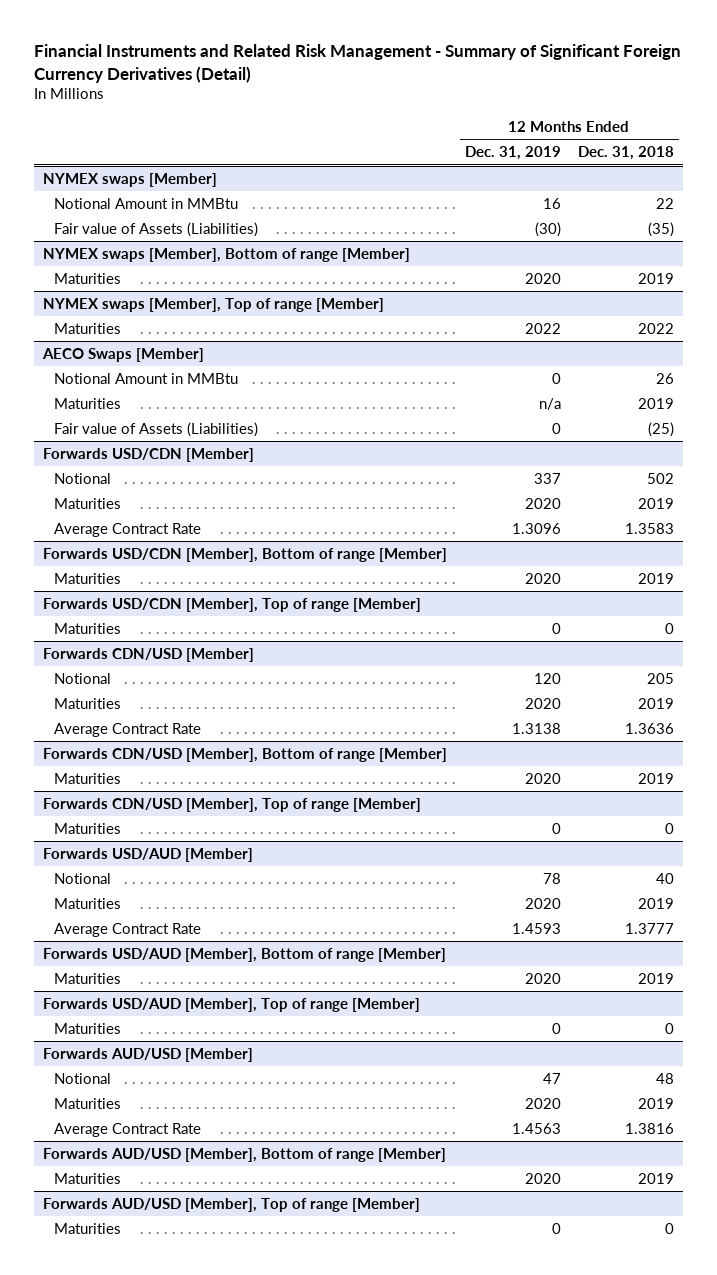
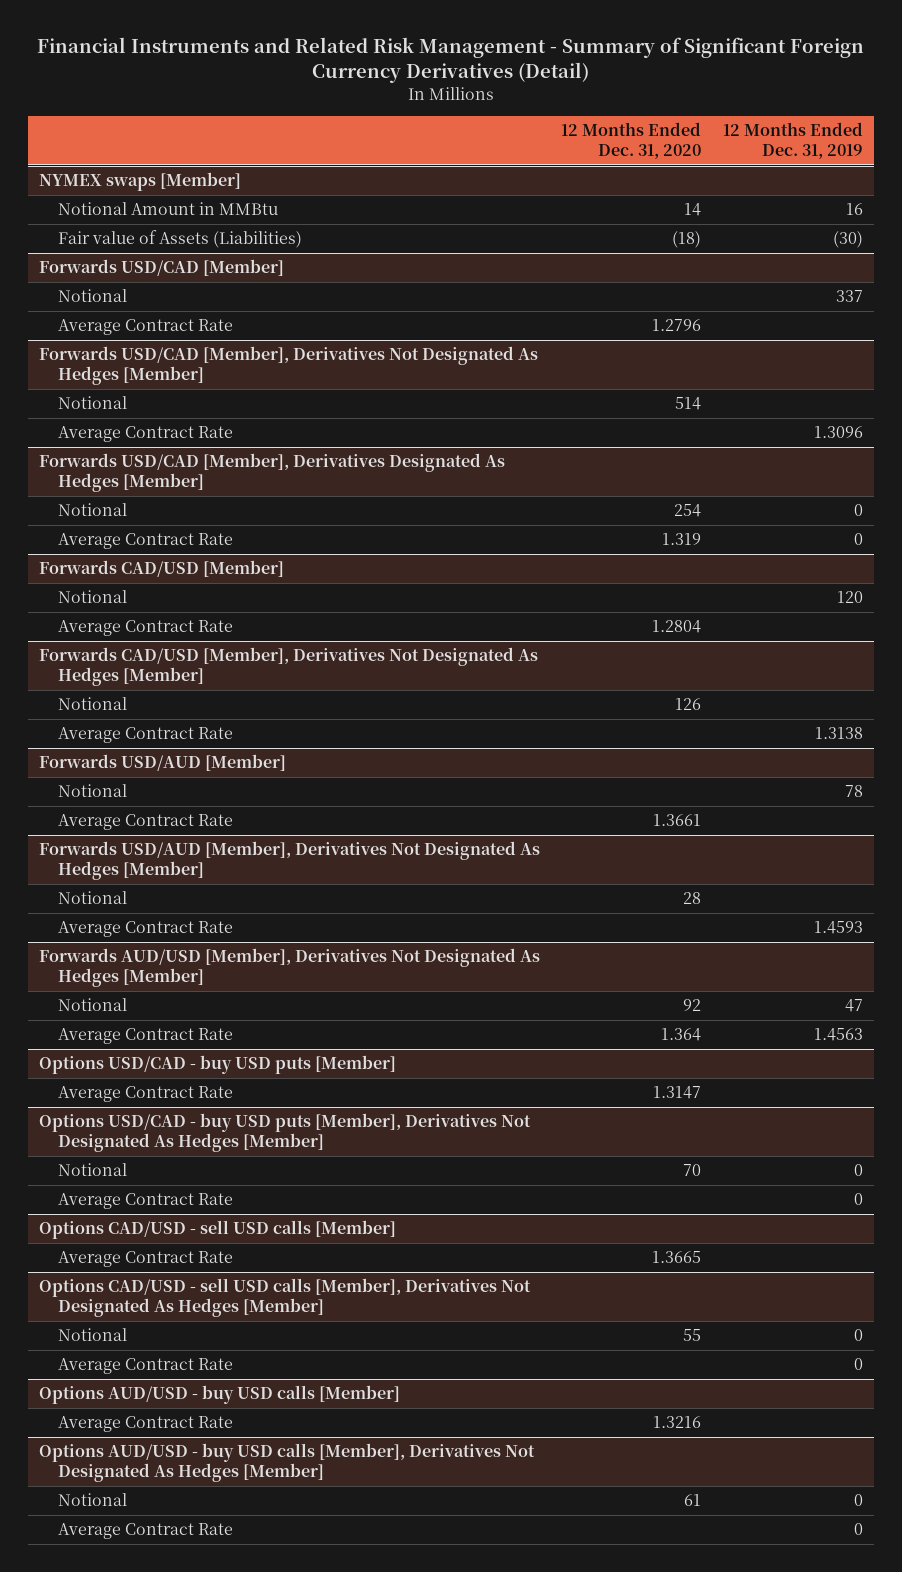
[578,146,675,161] Dec. 31, 2018 -> none
none -> [561,122,702,160] 12 Months Ended Dec. 31, 2020
[42,247,410,262] NYMEX swaps [Member], Bottom of range [Member] -> none
[53,272,121,284] Maturities -> none
[42,297,384,312] NYMEX swaps [Member], Top of range [Member] -> none
[53,322,121,334] Maturities -> none
[41,347,204,362] AECO Swaps [Member] -> none
[53,372,238,384] Notional Amount in MMBtu -> none
[53,397,121,409] Maturities -> none
[53,421,258,437] Fair value of Assets (Liabilities) -> none
[42,447,254,462] Forwards USD/CDN [Member] -> [38,259,284,277] Forwards USD/CAD [Member]
[53,497,121,509] Maturities -> none
none -> [57,319,233,336] Average Contract Rate
none -> [38,346,538,386] Forwards USD/CAD [Member], Derivatives Not Designated As Hedges [Member]
none -> [57,396,127,410] Notional
[42,547,447,562] Forwards USD/CDN [Member], Bottom of range [Member] -> none
[53,572,121,584] Maturities -> none
[42,597,421,612] Forwards USD/CDN [Member], Top of range [Member] -> none
[53,622,121,634] Maturities -> none
none -> [38,453,505,493] Forwards USD/CAD [Member], Derivatives Designated As Hedges [Member]
none -> [57,503,127,517] Notional
none -> [57,533,233,550] Average Contract Rate
[42,647,254,662] Forwards CDN/USD [Member] -> [38,560,284,578] Forwards CAD/USD [Member]
[53,697,121,709] Maturities -> none
none -> [57,620,233,637] Average Contract Rate
none -> [38,647,538,687] Forwards CAD/USD [Member], Derivatives Not Designated As Hedges [Member]
none -> [57,697,127,711] Notional
[42,747,447,762] Forwards CDN/USD [Member], Bottom of range [Member] -> none
[53,772,121,784] Maturities -> none
[42,797,421,812] Forwards CDN/USD [Member], Top of range [Member] -> none
[53,822,121,834] Maturities -> none
[53,897,121,909] Maturities -> none
none -> [57,814,233,831] Average Contract Rate
none -> [38,841,540,881] Forwards USD/AUD [Member], Derivatives Not Designated As Hedges [Member]
none -> [57,891,127,905] Notional
[42,947,446,962] Forwards USD/AUD [Member], Bottom of range [Member] -> none
[53,972,121,984] Maturities -> none
[42,997,420,1012] Forwards USD/AUD [Member], Top of range [Member] -> none
[53,1022,121,1034] Maturities -> none
[42,1047,253,1062] Forwards AUD/USD [Member] -> none
none -> [38,948,540,988] Forwards AUD/USD [Member], Derivatives Not Designated As Hedges [Member]
[53,1097,121,1109] Maturities -> none
[42,1147,446,1162] Forwards AUD/USD [Member], Bottom of range [Member] -> none
[53,1172,121,1184] Maturities -> none
[42,1197,420,1212] Forwards AUD/USD [Member], Top of range [Member] -> none
[53,1222,121,1234] Maturities -> none
none -> [38,1055,396,1075] Options USD/CAD - buy USD puts [Member]
none -> [57,1086,233,1103] Average Contract Rate
none -> [38,1113,531,1153] Options USD/CAD - buy USD puts [Member], Derivatives Not Designated As Hedges [Member]
none -> [57,1163,127,1177] Notional
none -> [57,1193,233,1210] Average Contract Rate
none -> [38,1220,396,1240] Options CAD/USD - sell USD calls [Member]
none -> [57,1251,233,1268] Average Contract Rate
none -> [38,1278,531,1318] Options CAD/USD - sell USD calls [Member], Derivatives Not Designated As Hedges [Member]
none -> [57,1328,127,1342] Notional
none -> [57,1358,233,1375] Average Contract Rate
none -> [38,1385,400,1405] Options AUD/USD - buy USD calls [Member]
none -> [57,1416,233,1433] Average Contract Rate
none -> [38,1443,535,1483] Options AUD/USD - buy USD calls [Member], Derivatives Not Designated As Hedges [Member]
none -> [57,1493,127,1507] Notional
none -> [57,1523,233,1540] Average Contract Rate

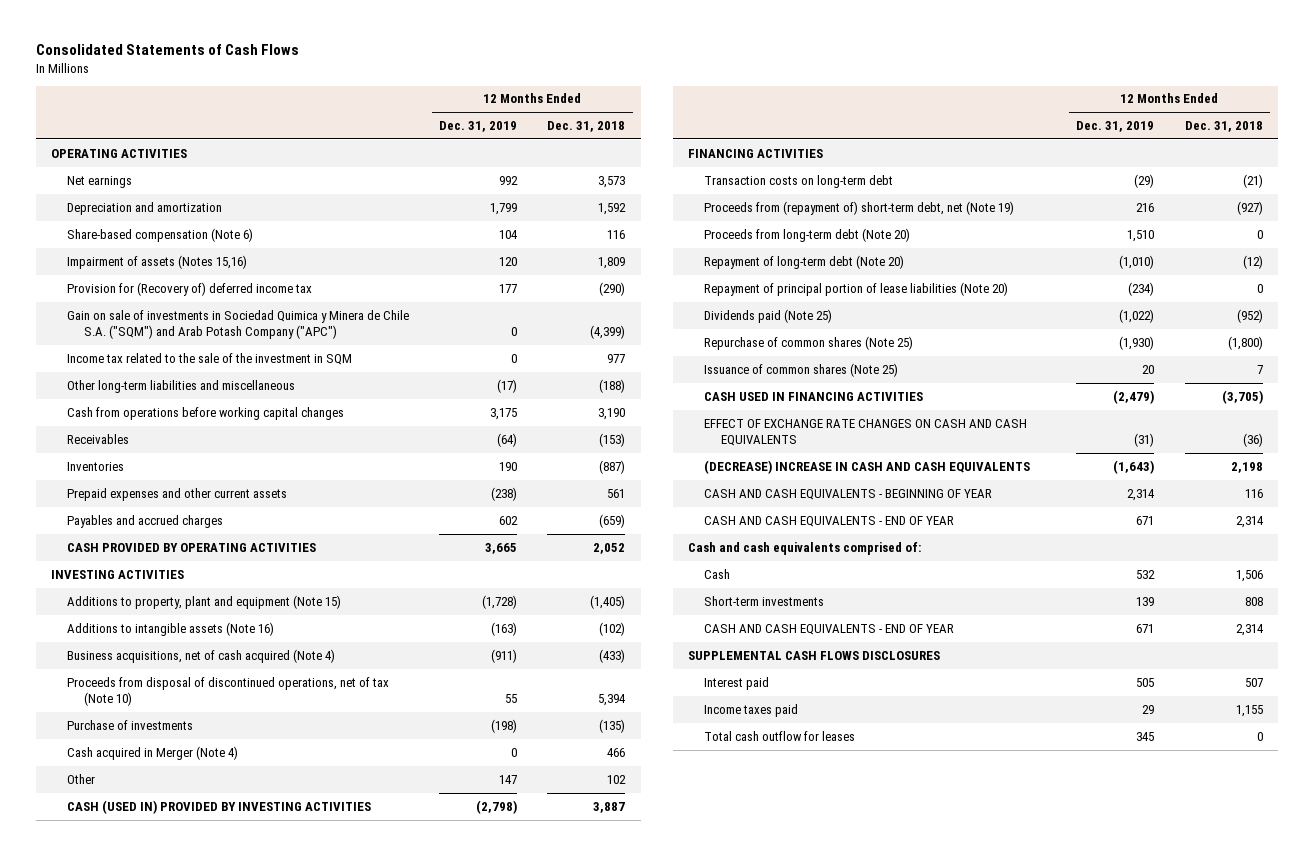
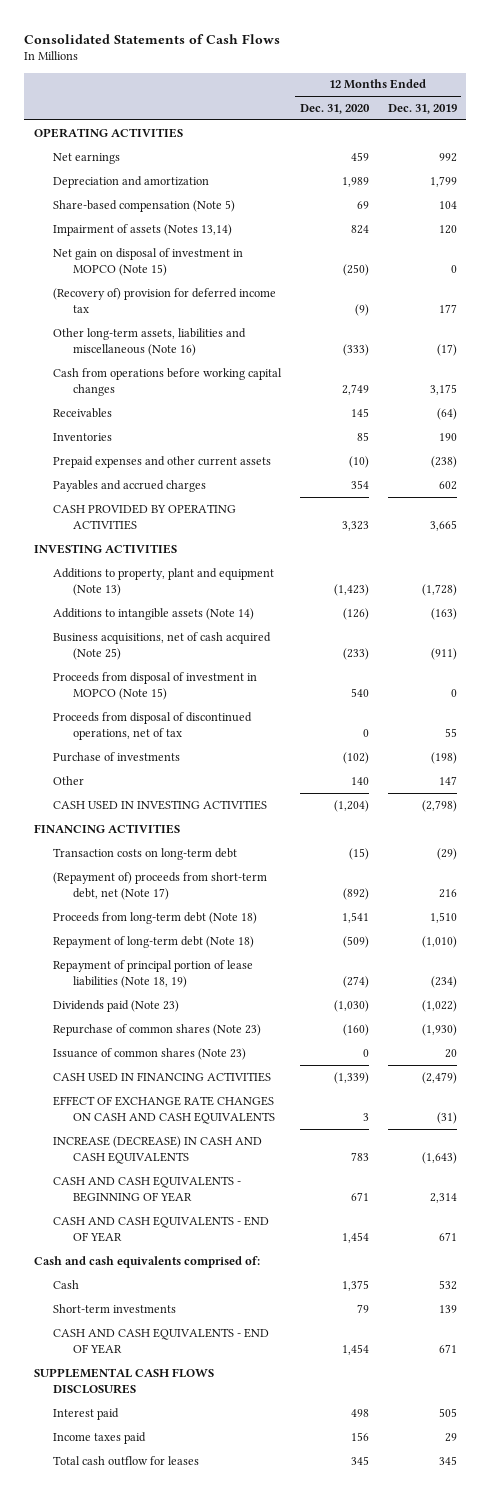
[547,120,626,132] Dec. 31, 2018 -> none
none -> [299,104,370,115] Dec. 31, 2020
[67,309,410,340] Gain on sale of investments in Sociedad Quimica y Minera de Chile S.A. ("SQM") and Arab Potash Company ("APC") -> none
[67,352,353,365] Income tax related to the sale of the investment in SQM -> none
[67,227,254,242] Share-based compensation (Note 6) -> [53,199,236,212] Share-based compensation (Note 5)
[67,254,248,269] Impairment of assets (Notes 15,16) -> [53,223,233,236] Impairment of assets (Notes 13,14)
none -> [53,247,244,276] Net gain on disposal of investment in MOPCO (Note 15)
[67,281,313,296] Provision for (Recovery of) deferred income tax -> [53,287,277,313] (Recovery of) provision for deferred income tax
[67,379,296,393] Other long-term liabilities and miscellaneous -> [53,327,247,356] Other long-term assets, liabilities and miscellaneous (Note 16)
[67,594,342,609] Additions to property, plant and equipment (Note 15) -> [53,567,275,596] Additions to property, plant and equipment (Note 13)
[67,621,275,636] Additions to intangible assets (Note 16) -> [53,607,255,620] Additions to intangible assets (Note 14)
[67,648,336,663] Business acquisitions, net of cash acquired (Note 4) -> [53,631,272,660] Business acquisitions, net of cash acquired (Note 25)
none -> [53,671,258,700] Proceeds from disposal of investment in MOPCO (Note 15)
[67,676,390,707] Proceeds from disposal of discontinued operations, net of tax (Note 10) -> [53,711,253,740] Proceeds from disposal of discontinued operations, net of tax
[67,745,239,760] Cash acquired in Merger (Note 4) -> none
[67,799,372,814] CASH (USED IN) PROVIDED BY INVESTING ACTIVITIES -> [53,799,268,810] CASH USED IN INVESTING ACTIVITIES
[704,200,1015,215] Proceeds from (repayment of) short-term debt, net (Note 19) -> [53,871,268,900] (Repayment of) proceeds from short-term debt, net (Note 17)
[704,227,911,242] Proceeds from long-term debt (Note 20) -> [53,911,258,924] Proceeds from long-term debt (Note 18)
[704,254,905,269] Repayment of long-term debt (Note 20) -> [53,935,255,948] Repayment of long-term debt (Note 18)
[704,281,1009,296] Repayment of principal portion of lease liabilities (Note 20) -> [53,959,254,988] Repayment of principal portion of lease liabilities (Note 18, 19)
[704,308,833,323] Dividends paid (Note 25) -> [53,999,180,1012] Dividends paid (Note 23)
[704,335,914,350] Repurchase of common shares (Note 25) -> [53,1023,262,1036] Repurchase of common shares (Note 23)
[704,362,899,377] Issuance of common shares (Note 25) -> [53,1047,247,1060] Issuance of common shares (Note 23)
[704,459,1031,474] (DECREASE) INCREASE IN CASH AND CASH EQUIVALENTS -> [53,1135,263,1164] INCREASE (DECREASE) IN CASH AND CASH EQUIVALENTS

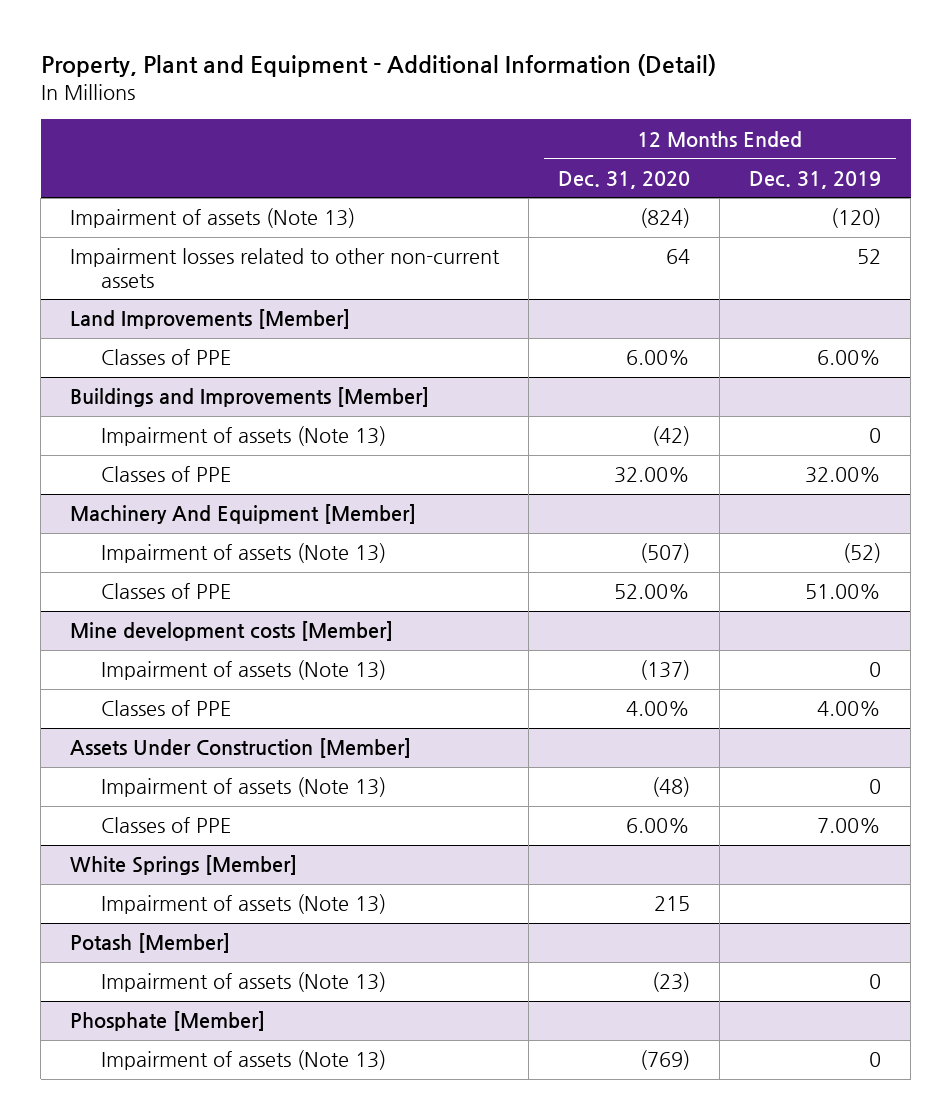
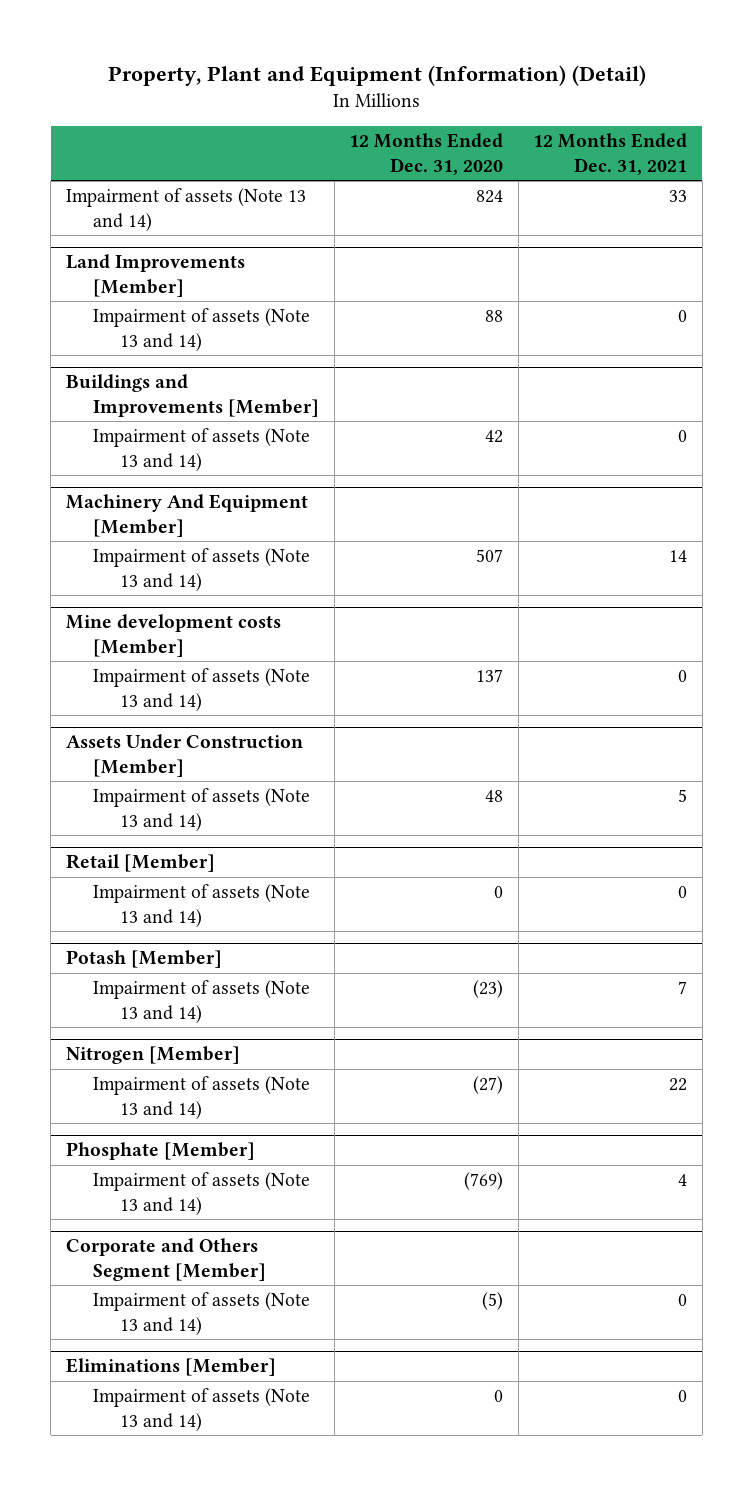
[40,54,716,78] Property, Plant and Equipment - Additional Information (Detail) -> [107,64,646,86] Property, Plant and Equipment (Information) (Detail)
[749,170,882,189] Dec. 31, 2019 -> none
none -> [533,133,688,175] 12 Months Ended Dec. 31, 2021
[70,248,501,289] Impairment losses related to other non-current assets -> none
[70,208,356,229] Impairment of assets (Note 13) -> [65,188,306,231] Impairment of assets (Note 13 and 14)
[640,208,691,229] (824) -> [476,190,504,204] 824
[100,349,232,366] Classes of PPE -> none
none -> [92,308,310,351] Impairment of assets (Note 13 and 14)
[100,466,232,483] Classes of PPE -> none
[100,426,386,447] Impairment of assets (Note 13) -> [92,428,310,471] Impairment of assets (Note 13 and 14)
[652,426,691,447] (42) -> [485,430,504,444] 42
[100,583,232,600] Classes of PPE -> none
[100,543,386,564] Impairment of assets (Note 13) -> [92,548,310,591] Impairment of assets (Note 13 and 14)
[640,543,691,564] (507) -> [476,549,504,563] 507
[100,700,232,717] Classes of PPE -> none
[100,660,386,681] Impairment of assets (Note 13) -> [92,668,310,711] Impairment of assets (Note 13 and 14)
[640,660,691,681] (137) -> [476,669,504,683] 137
[100,817,232,834] Classes of PPE -> none
[70,855,298,876] White Springs [Member] -> none
[100,777,386,798] Impairment of assets (Note 13) -> [92,788,310,831] Impairment of assets (Note 13 and 14)
[652,777,691,798] (48) -> [485,790,504,803] 48
none -> [65,854,215,873] Retail [Member]
[100,894,386,915] Impairment of assets (Note 13) -> [92,884,310,927] Impairment of assets (Note 13 and 14)
[654,896,691,912] 215 -> [494,886,504,899] 0
[100,972,386,993] Impairment of assets (Note 13) -> [92,980,310,1023] Impairment of assets (Note 13 and 14)
none -> [65,1046,240,1065] Nitrogen [Member]
none -> [92,1076,310,1119] Impairment of assets (Note 13 and 14)
[100,1050,386,1071] Impairment of assets (Note 13) -> [92,1172,310,1215] Impairment of assets (Note 13 and 14)
none -> [65,1238,266,1281] Corporate and Others Segment [Member]
none -> [92,1292,310,1335] Impairment of assets (Note 13 and 14)
none -> [65,1358,276,1377] Eliminations [Member]
none -> [92,1388,310,1431] Impairment of assets (Note 13 and 14)

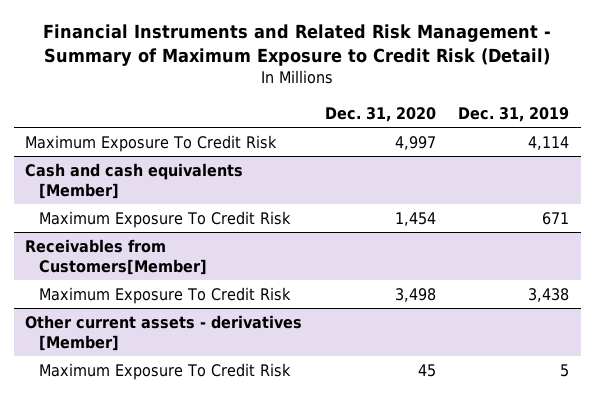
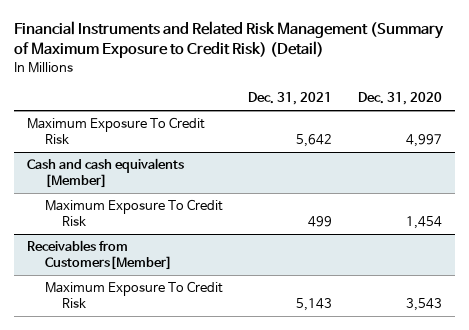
[43,24,552,67] Financial Instruments and Related Risk Management - Summary of Maximum Exposure to Credit Risk (Detail) -> [14,21,445,59] Financial Instruments and Related Risk Management (Summary of Maximum Exposure to Credit Risk) (Detail)
[458,106,570,122] Dec. 31, 2019 -> none
none -> [248,92,333,106] Dec. 31, 2021
[25,314,303,351] Other current assets - derivatives [Member] -> none
[39,362,292,380] Maximum Exposure To Credit Risk -> none
[394,287,436,302] 3,498 -> [405,297,442,311] 3,543

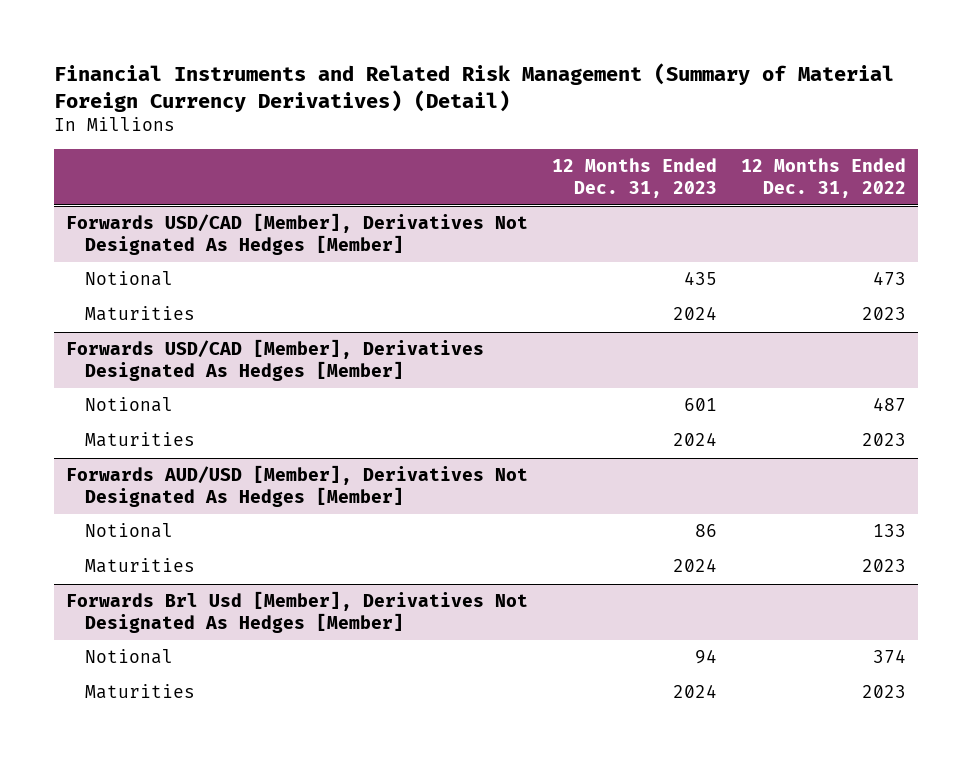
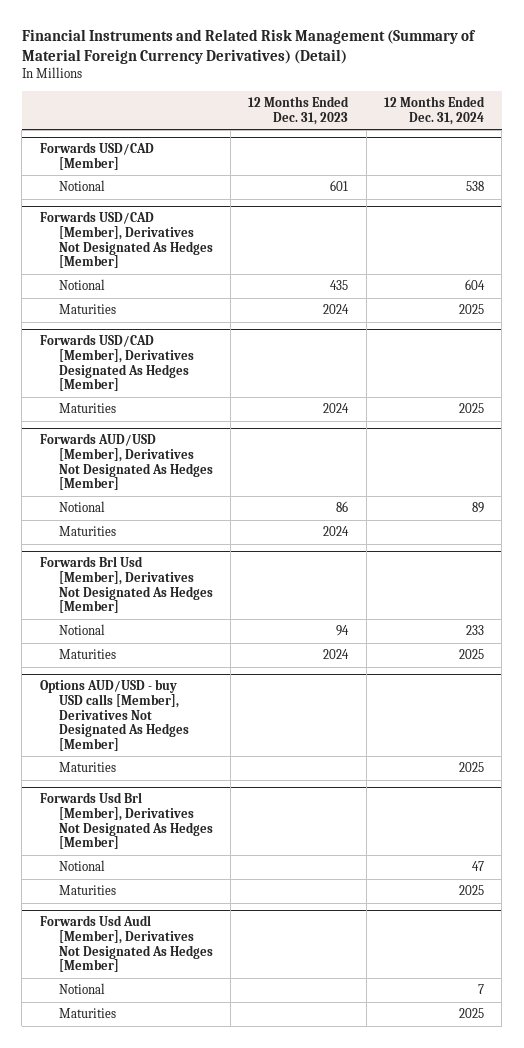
[740,157,906,198] 12 Months Ended Dec. 31, 2022 -> none
none -> [384,95,486,125] 12 Months Ended Dec. 31, 2024
none -> [39,142,154,170] Forwards USD/CAD [Member]
none -> [58,180,105,192] Notional
[85,397,174,413] Notional -> none
none -> [39,679,189,751] Options AUD/USD - buy USD calls [Member], Derivatives Not Designated As Hedges [Member]
none -> [58,762,116,773] Maturities
none -> [39,792,213,850] Forwards Usd Brl [Member], Derivatives Not Designated As Hedges [Member]
none -> [58,860,105,872] Notional
none -> [58,885,116,896] Maturities
none -> [39,915,213,973] Forwards Usd Audl [Member], Derivatives Not Designated As Hedges [Member]
none -> [58,983,105,995] Notional
none -> [58,1008,116,1019] Maturities

